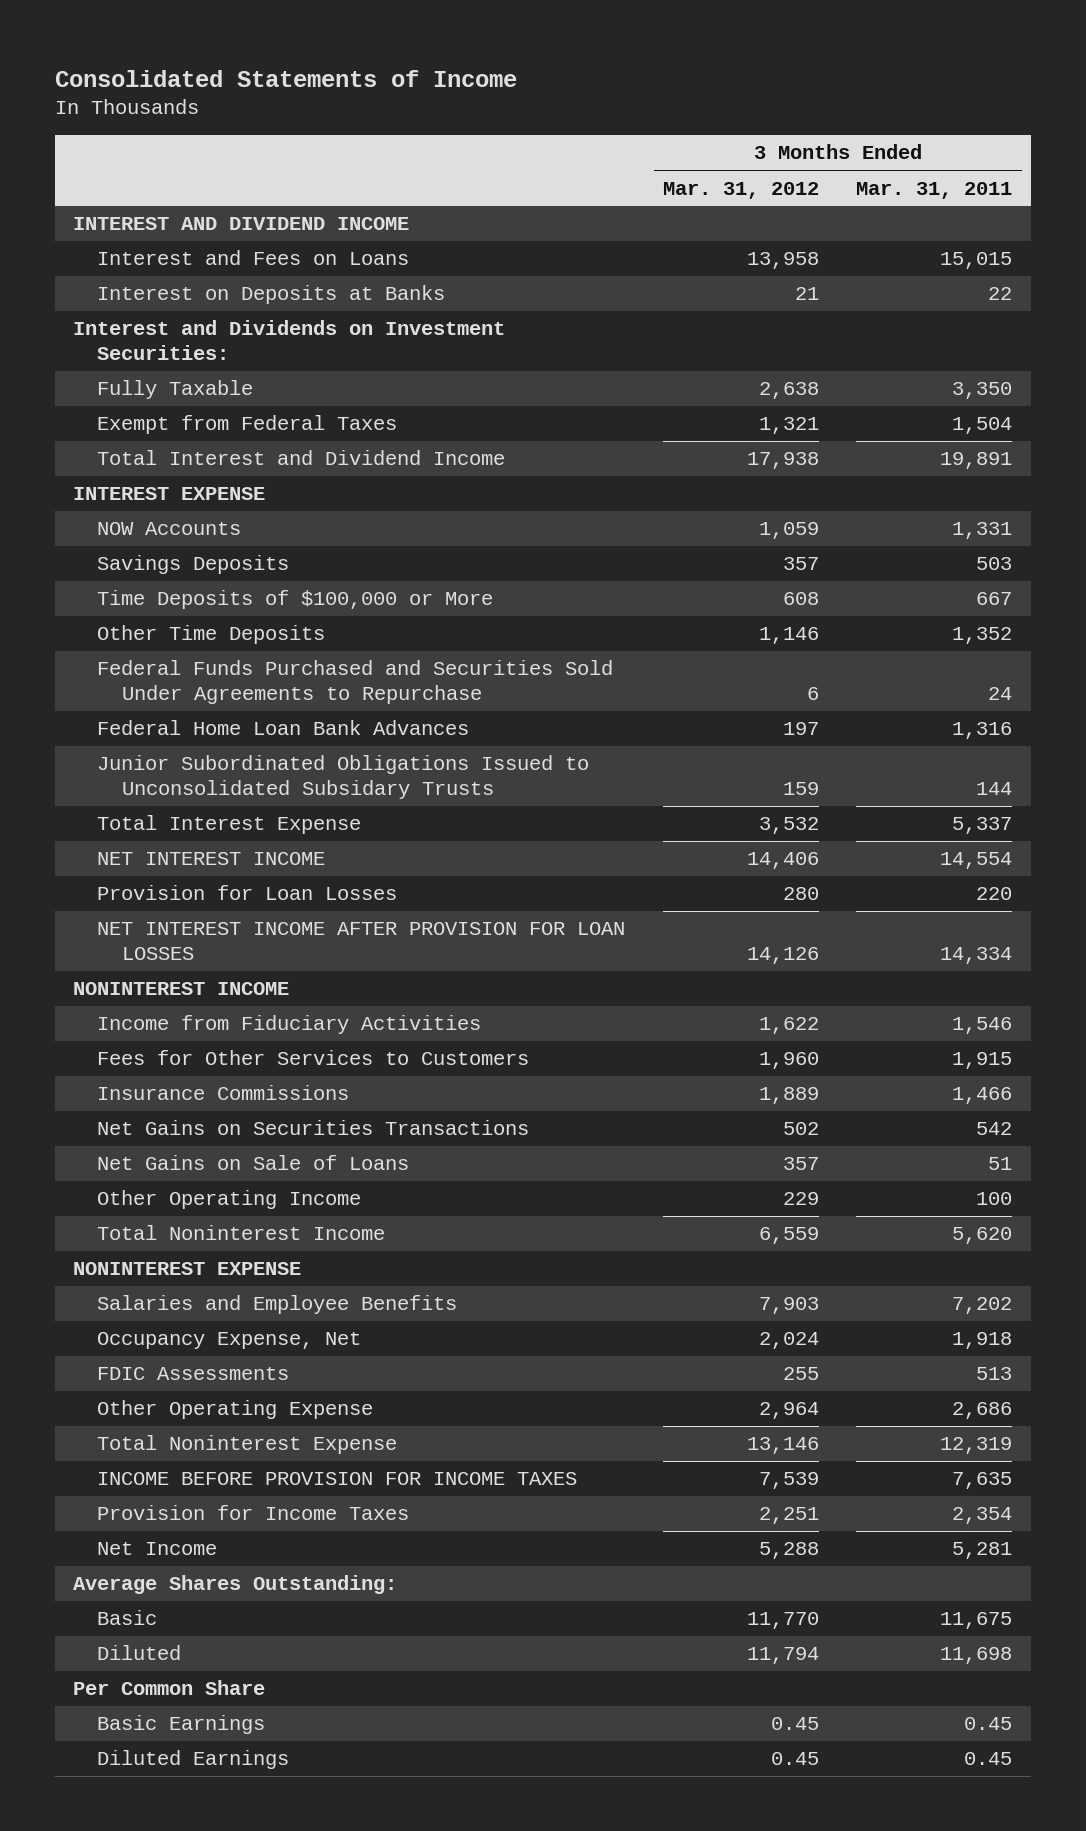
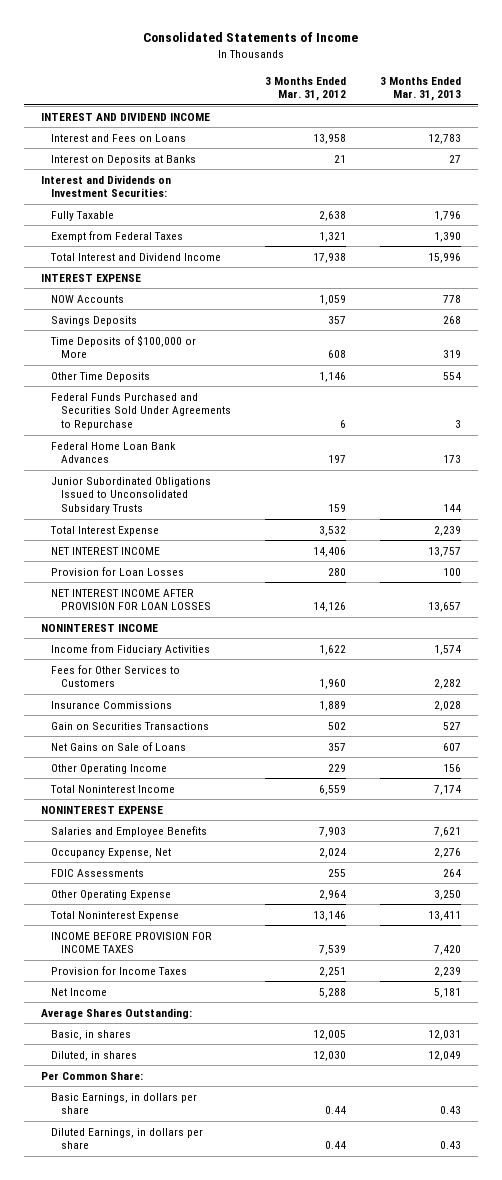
[856,181,1013,199] Mar. 31, 2011 -> none
none -> [380,76,462,102] 3 Months Ended Mar. 31, 2013
[97,1120,530,1136] Net Gains on Securities Transactions -> [51,721,210,730] Gain on Securities Transactions
[97,1610,158,1626] Basic -> [51,1029,132,1040] Basic, in shares
[746,1612,819,1630] 11,770 -> [313,1029,347,1040] 12,005
[97,1645,182,1661] Diluted -> [51,1050,138,1061] Diluted, in shares
[746,1647,819,1665] 11,794 -> [313,1050,347,1061] 12,030
[73,1680,266,1696] Per Common Share -> [41,1071,144,1080] Per Common Share:
[97,1715,266,1735] Basic Earnings -> [51,1092,198,1115] Basic Earnings, in dollars per share
[770,1717,819,1731] 0.45 -> [325,1106,347,1115] 0.44
[97,1750,290,1770] Diluted Earnings -> [51,1127,204,1150] Diluted Earnings, in dollars per share
[770,1752,819,1766] 0.45 -> [325,1141,347,1150] 0.44

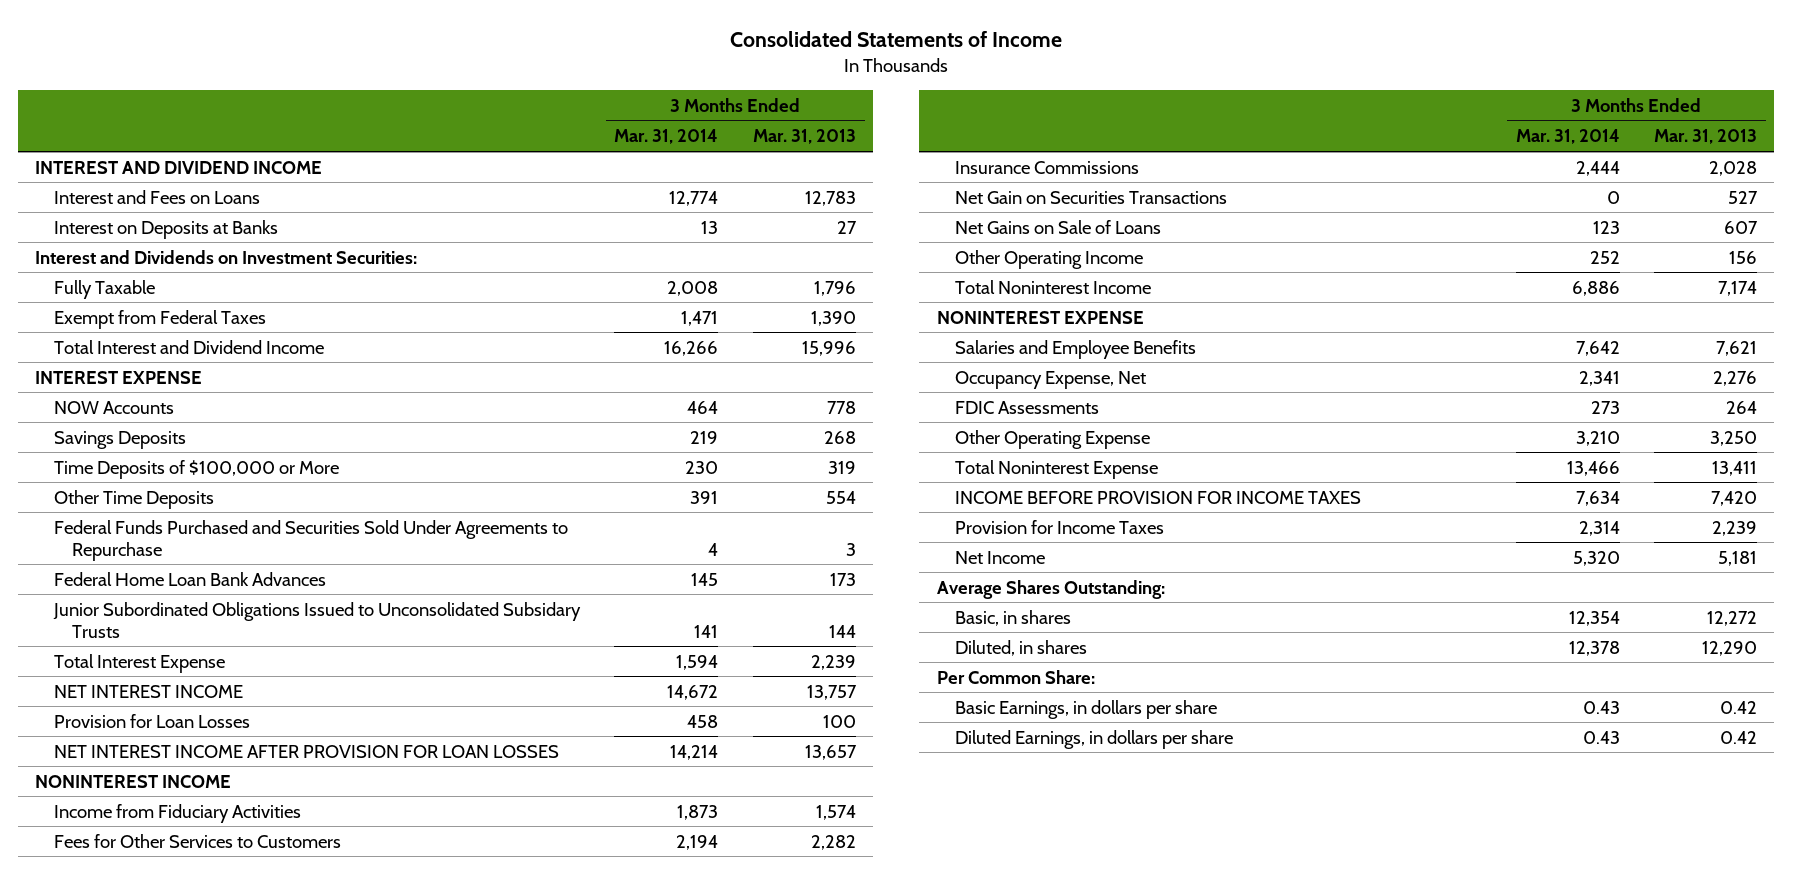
[265,76,347,102] 3 Months Ended Mar. 31, 2012 -> none
none -> [614,129,719,145] Mar. 31, 2014
[51,721,210,730] Gain on Securities Transactions -> [955,190,1228,204] Net Gain on Securities Transactions
[428,1029,462,1040] 12,031 -> [1707,610,1758,626] 12,272
[428,1050,462,1061] 12,049 -> [1702,640,1758,656] 12,290
[440,1106,462,1115] 0.43 -> [1720,700,1758,714] 0.42
[440,1141,462,1150] 0.43 -> [1720,730,1758,744] 0.42

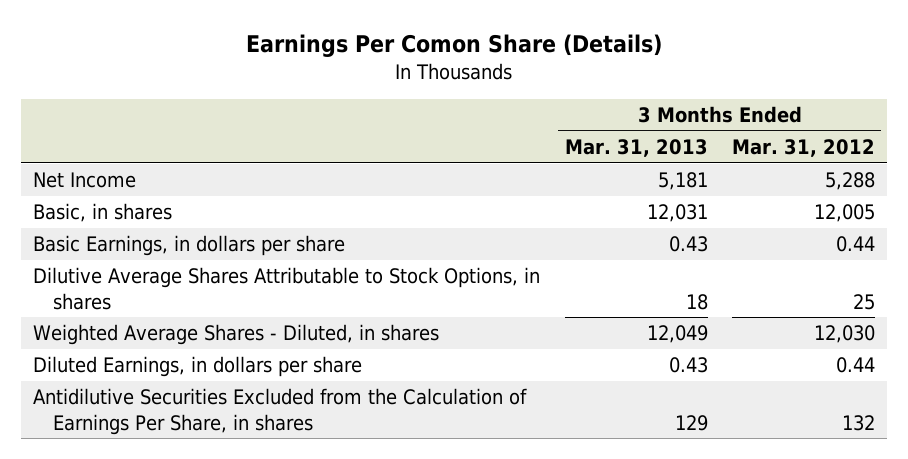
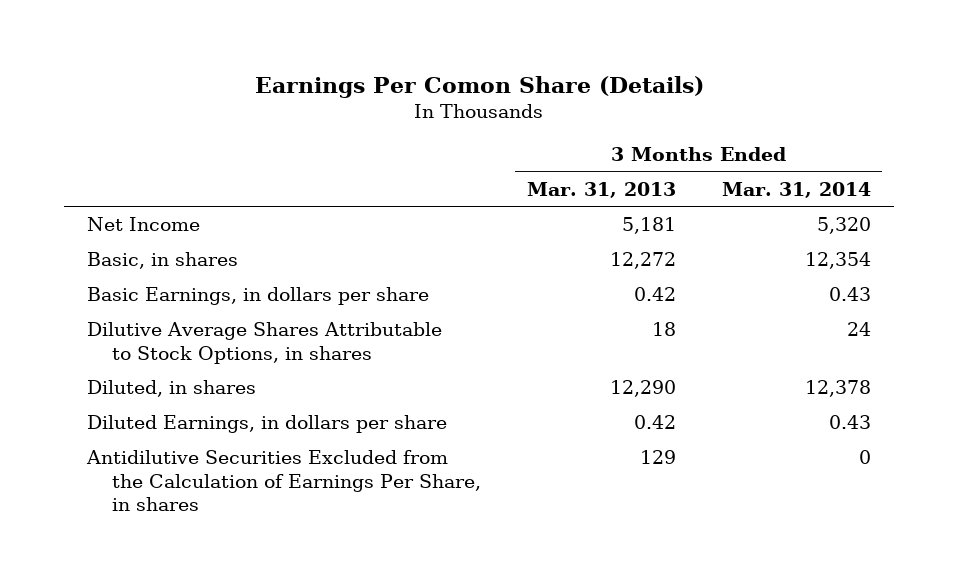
[731,139,875,158] Mar. 31, 2012 -> none
none -> [721,181,871,198] Mar. 31, 2014
[646,204,708,223] 12,031 -> [609,252,676,270] 12,272
[668,236,708,253] 0.43 -> [633,287,676,302] 0.42
[33,324,440,346] Weighted Average Shares - Diluted, in shares -> [87,380,257,398] Diluted, in shares
[646,325,708,344] 12,049 -> [609,380,676,398] 12,290
[668,357,708,374] 0.43 -> [633,415,676,430] 0.42

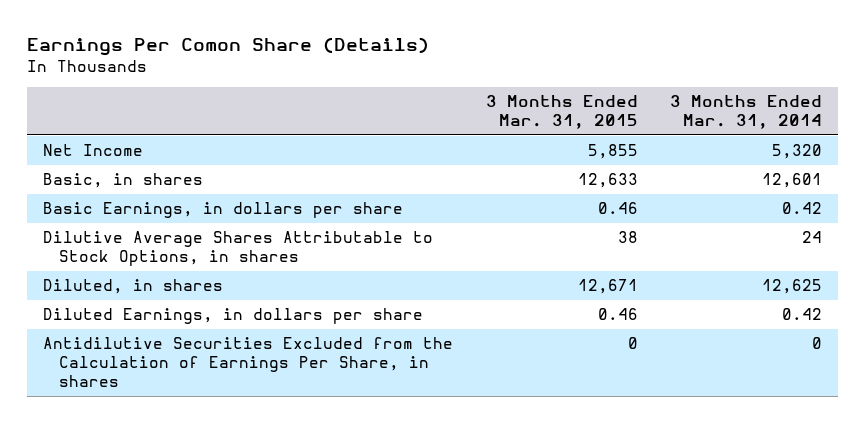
[526,181,676,198] Mar. 31, 2013 -> none
none -> [485,95,638,130] 3 Months Ended Mar. 31, 2015
[804,252,871,270] 12,354 -> [761,173,822,189] 12,601
[828,287,871,302] 0.43 -> [781,202,822,215] 0.42
[804,380,871,398] 12,378 -> [761,279,822,295] 12,625
[828,415,871,430] 0.43 -> [781,308,822,321] 0.42

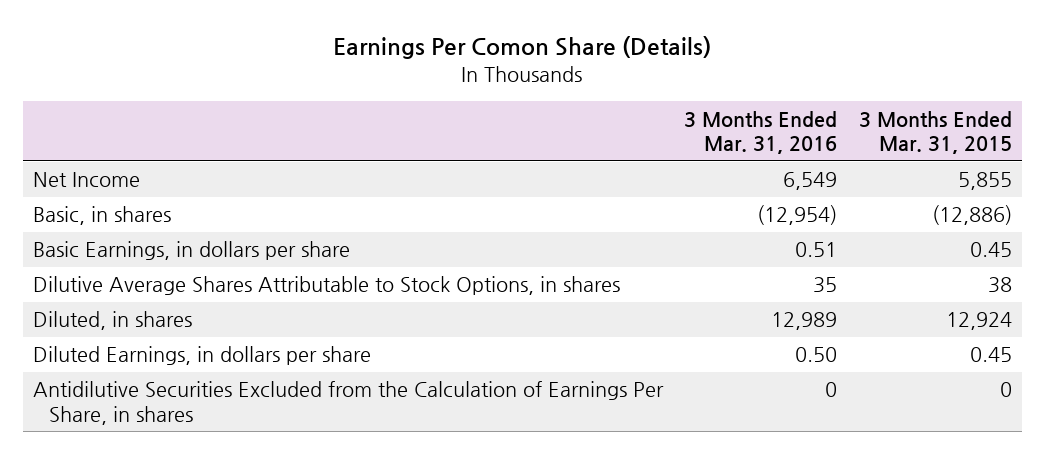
[669,95,822,130] 3 Months Ended Mar. 31, 2014 -> none
none -> [684,110,838,155] 3 Months Ended Mar. 31, 2016
[577,173,638,189] 12,633 -> [931,205,1012,226] (12,886)
[597,202,638,215] 0.46 -> [969,242,1012,258] 0.45
[577,279,638,295] 12,671 -> [945,312,1012,331] 12,924
[597,308,638,321] 0.46 -> [969,347,1012,363] 0.45

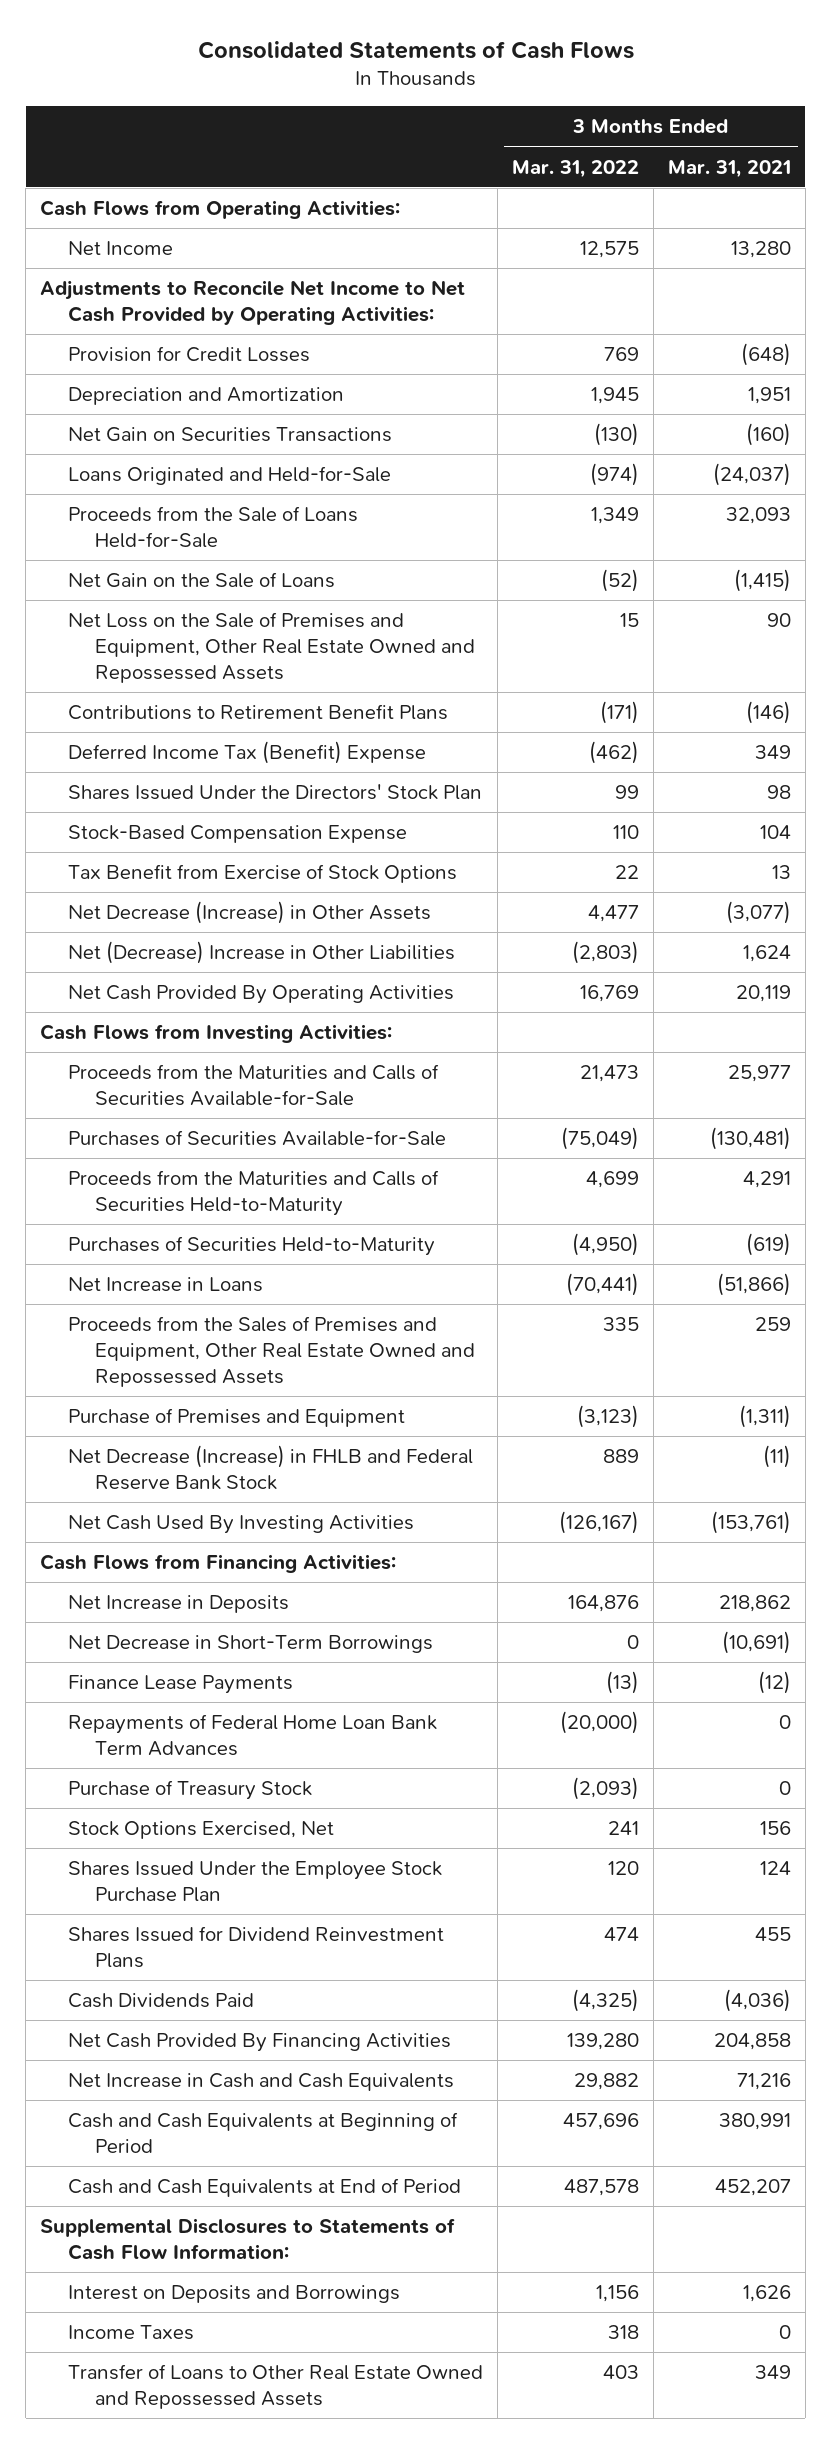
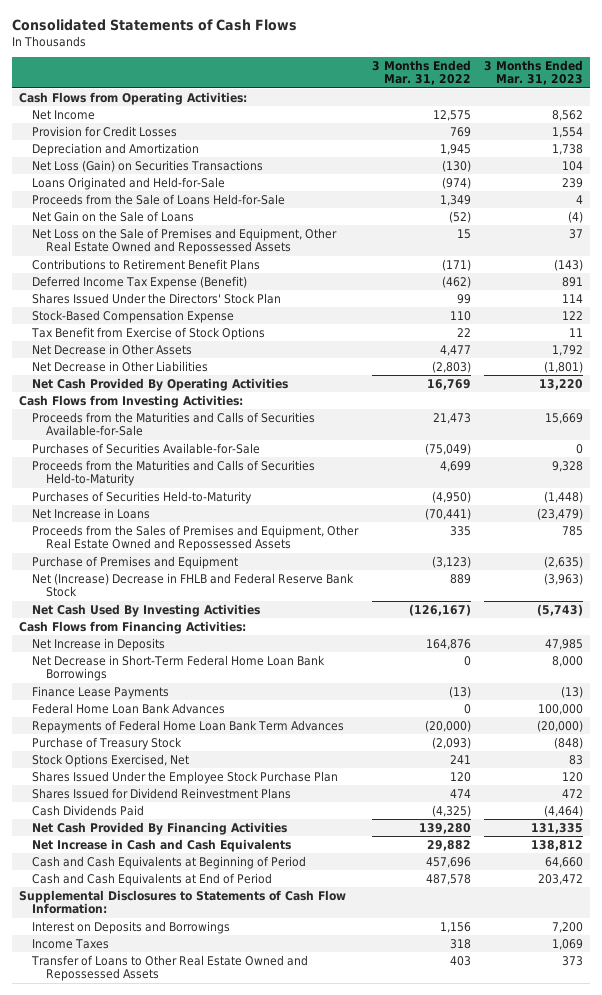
[667,159,791,178] Mar. 31, 2021 -> none
none -> [484,59,584,86] 3 Months Ended Mar. 31, 2023
[40,280,466,326] Adjustments to Reconcile Net Income to Net Cash Provided by Operating Activities: -> none
[67,427,392,443] Net Gain on Securities Transactions -> [32,159,264,172] Net Loss (Gain) on Securities Transactions
[67,741,426,765] Deferred Income Tax (Benefit) Expense -> [32,275,248,289] Deferred Income Tax Expense (Benefit)
[67,901,431,925] Net Decrease (Increase) in Other Assets -> [32,343,193,355] Net Decrease in Other Assets
[67,941,455,965] Net (Decrease) Increase in Other Liabilities -> [32,360,209,372] Net Decrease in Other Liabilities
[67,1445,473,1491] Net Decrease (Increase) in FHLB and Federal Reserve Bank Stock -> [32,572,355,598] Net (Increase) Decrease in FHLB and Federal Reserve Bank Stock
[67,1635,433,1654] Net Decrease in Short-Term Borrowings -> [32,654,326,682] Net Decrease in Short-Term Federal Home Loan Bank Borrowings
none -> [32,702,226,714] Federal Home Loan Bank Advances

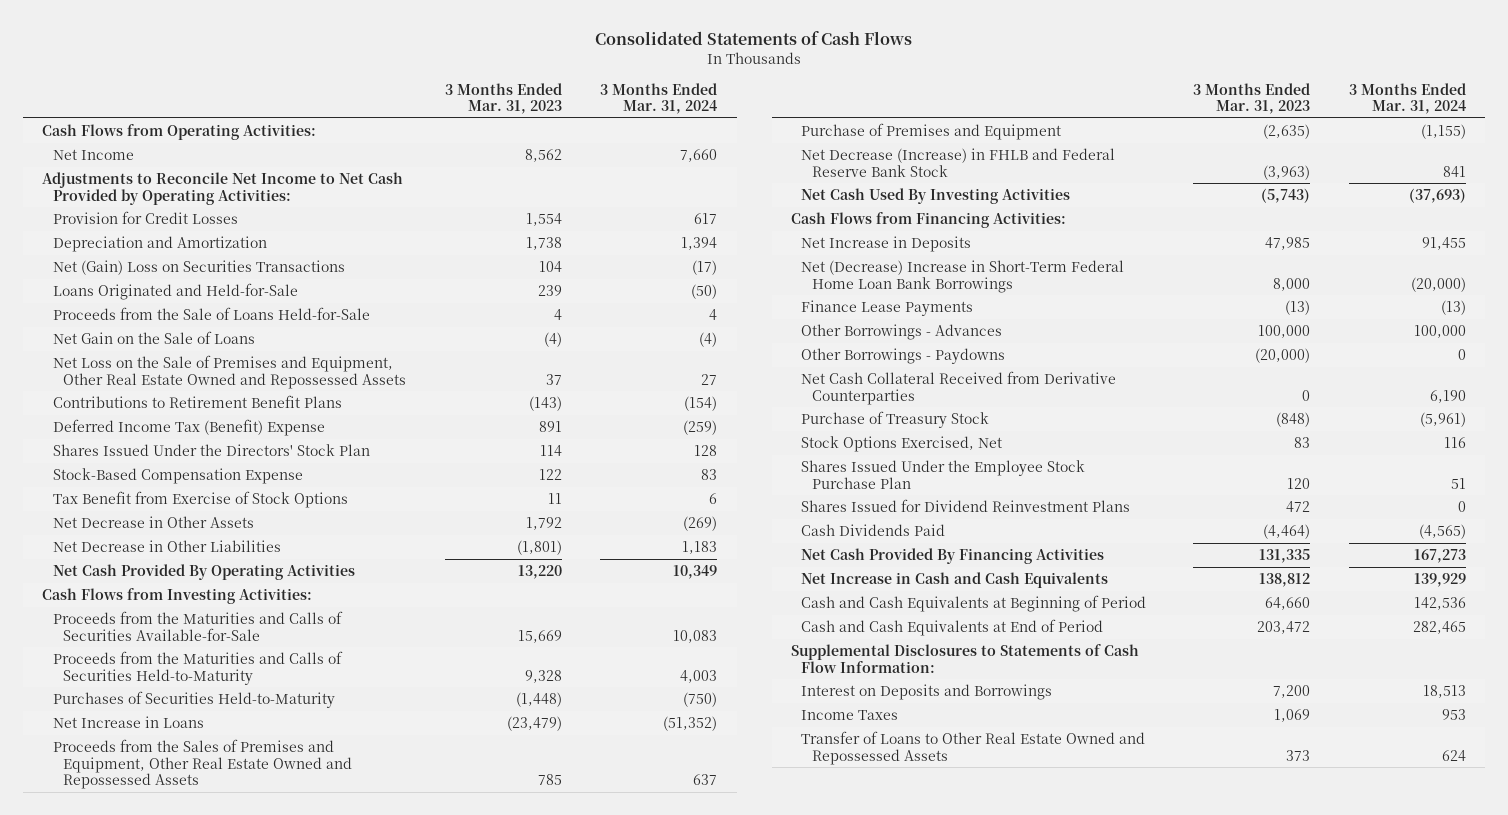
[371,59,471,86] 3 Months Ended Mar. 31, 2022 -> none
none -> [600,82,718,115] 3 Months Ended Mar. 31, 2024
none -> [42,172,404,205] Adjustments to Reconcile Net Income to Net Cash Provided by Operating Activities:
[32,159,264,172] Net Loss (Gain) on Securities Transactions -> [52,260,345,276] Net (Gain) Loss on Securities Transactions
[32,275,248,289] Deferred Income Tax Expense (Benefit) -> [52,419,325,437] Deferred Income Tax (Benefit) Expense
[32,442,261,454] Purchases of Securities Available-for-Sale -> none
[32,572,355,598] Net (Increase) Decrease in FHLB and Federal Reserve Bank Stock -> [801,148,1116,177] Net Decrease (Increase) in FHLB and Federal Reserve Bank Stock
[32,654,326,682] Net Decrease in Short-Term Federal Home Loan Bank Borrowings -> [801,260,1125,293] Net (Decrease) Increase in Short-Term Federal Home Loan Bank Borrowings
[32,702,226,714] Federal Home Loan Bank Advances -> none
[32,719,345,733] Repayments of Federal Home Loan Bank Term Advances -> none
none -> [801,324,1003,341] Other Borrowings - Advances
none -> [801,348,1006,365] Other Borrowings - Paydowns
none -> [801,371,1117,405] Net Cash Collateral Received from Derivative Counterparties

